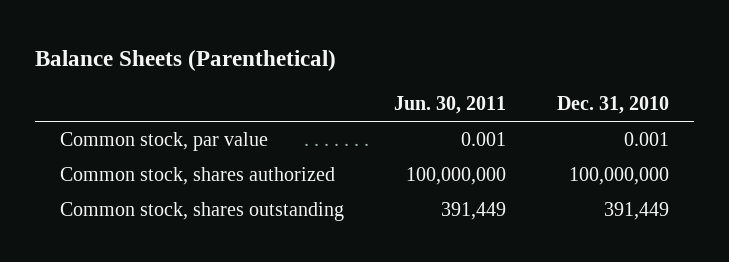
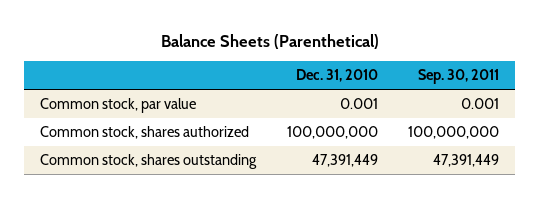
[394,96,507,115] Jun. 30, 2011 -> none
none -> [418,69,500,85] Sep. 30, 2011
[603,202,669,221] 391,449 -> [311,154,378,168] 47,391,449

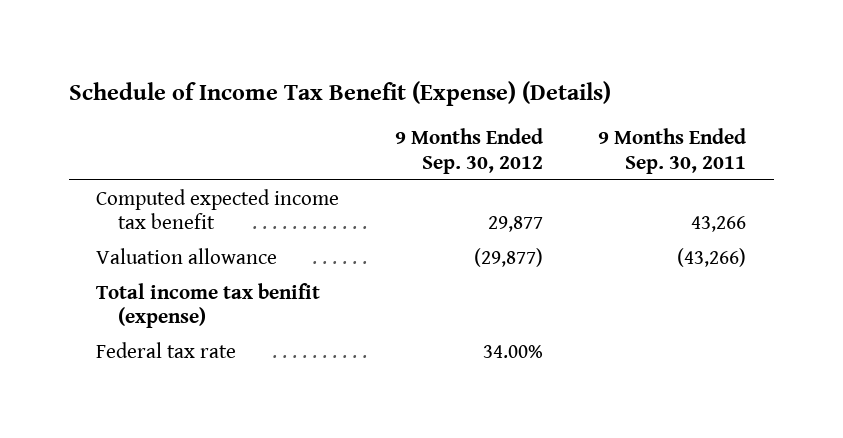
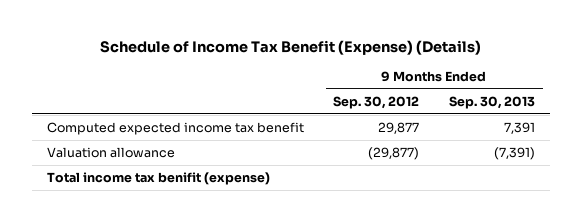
[598,128,747,174] 9 Months Ended Sep. 30, 2011 -> none
none -> [449,95,536,109] Sep. 30, 2013
[96,341,237,358] Federal tax rate -> none

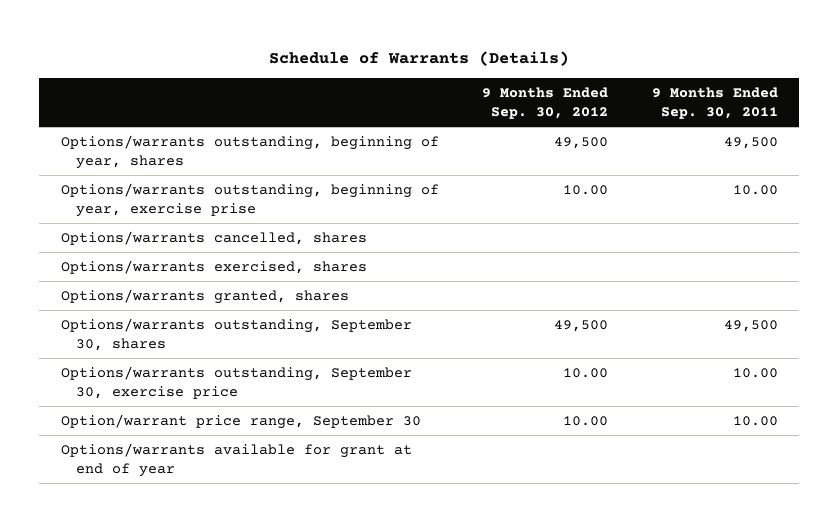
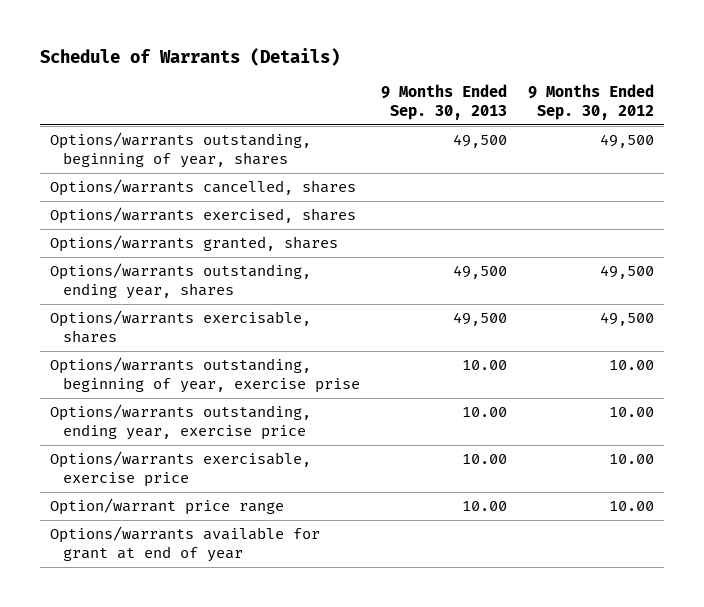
[651,86,778,119] 9 Months Ended Sep. 30, 2011 -> none
none -> [381,83,508,120] 9 Months Ended Sep. 30, 2013
[61,317,413,352] Options/warrants outstanding, September 30, shares -> [50,263,312,300] Options/warrants outstanding, ending year, shares
none -> [50,310,312,344] Options/warrants exercisable, shares
[61,182,440,218] Options/warrants outstanding, beginning of year, exercise prise -> [50,357,361,394] Options/warrants outstanding, beginning of year, exercise prise
[61,365,413,400] Options/warrants outstanding, September 30, exercise price -> [50,404,312,441] Options/warrants outstanding, ending year, exercise price
none -> [50,451,312,488] Options/warrants exercisable, exercise price
[61,413,422,429] Option/warrant price range, September 30 -> [50,498,285,516] Option/warrant price range

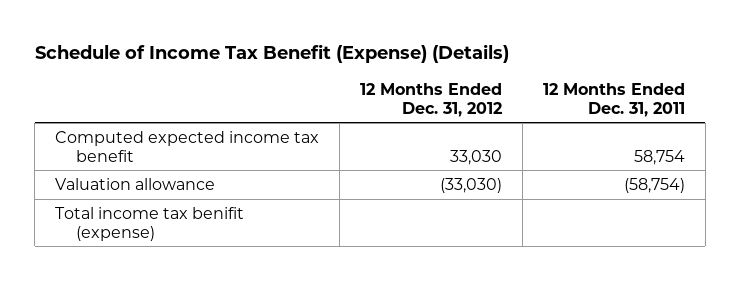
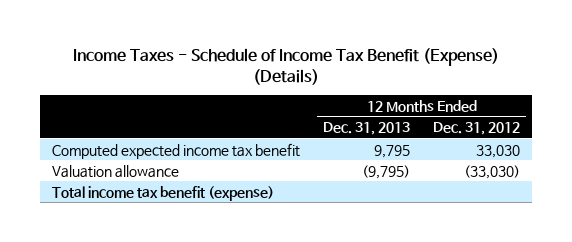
[34,44,509,64] Schedule of Income Tax Benefit (Expense) (Details) -> [72,47,499,85] Income Taxes - Schedule of Income Tax Benefit (Expense) (Details)
[542,82,685,117] 12 Months Ended Dec. 31, 2011 -> none
none -> [322,121,410,135] Dec. 31, 2013
[54,206,244,241] Total income tax benifit (expense) -> [51,185,274,201] Total income tax benefit (expense)

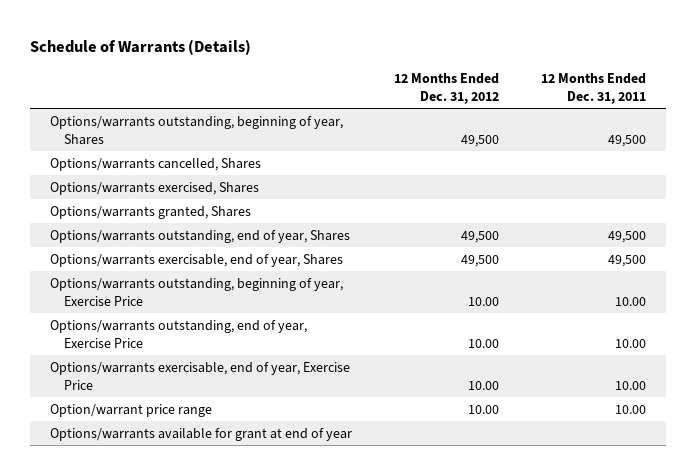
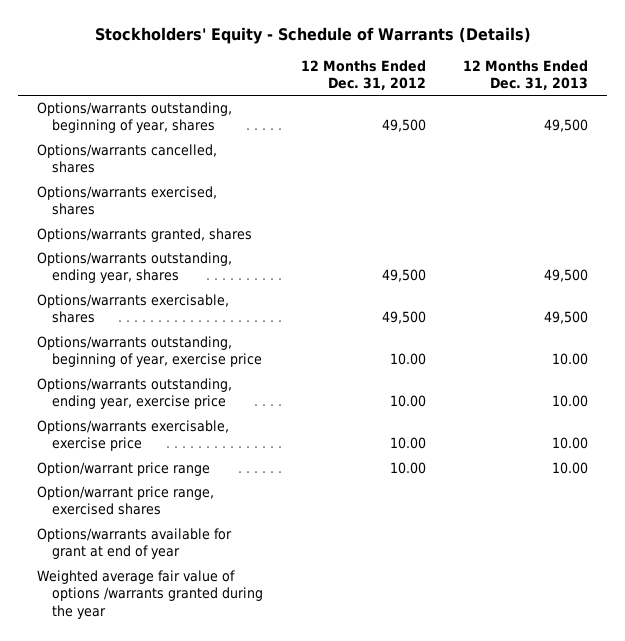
[29,38,251,55] Schedule of Warrants (Details) -> [94,26,531,44] Stockholders' Equity - Schedule of Warrants (Details)
[540,72,646,104] 12 Months Ended Dec. 31, 2011 -> none
none -> [463,60,589,91] 12 Months Ended Dec. 31, 2013
[50,115,344,146] Options/warrants outstanding, beginning of year, Shares -> [37,102,233,134] Options/warrants outstanding, beginning of year, shares
[50,157,262,171] Options/warrants cancelled, Shares -> [37,144,218,174] Options/warrants cancelled, shares
[50,181,260,195] Options/warrants exercised, Shares -> [37,186,218,216] Options/warrants exercised, shares
[50,205,252,219] Options/warrants granted, Shares -> [37,228,253,243] Options/warrants granted, shares
[50,229,351,243] Options/warrants outstanding, end of year, Shares -> [37,252,233,284] Options/warrants outstanding, ending year, shares
[50,253,344,267] Options/warrants exercisable, end of year, Shares -> [37,294,230,324] Options/warrants exercisable, shares
[50,277,344,307] Options/warrants outstanding, beginning of year, Exercise Price -> [37,336,262,368] Options/warrants outstanding, beginning of year, exercise price
[50,319,308,349] Options/warrants outstanding, end of year, Exercise Price -> [37,378,233,410] Options/warrants outstanding, ending year, exercise price
[50,361,351,391] Options/warrants exercisable, end of year, Exercise Price -> [37,420,230,452] Options/warrants exercisable, exercise price
none -> [37,486,215,516] Option/warrant price range, exercised shares
none -> [37,570,263,619] Weighted average fair value of options /warrants granted during the year

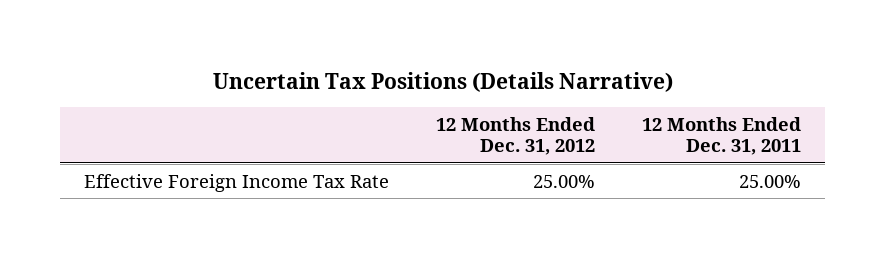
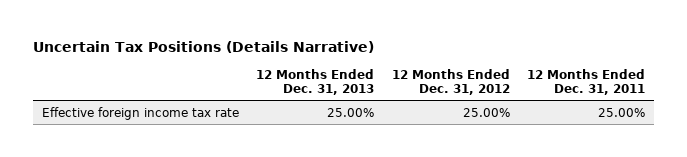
none -> [256,69,375,96] 12 Months Ended Dec. 31, 2013
[84,173,390,192] Effective Foreign Income Tax Rate -> [41,106,239,120] Effective foreign income tax rate

